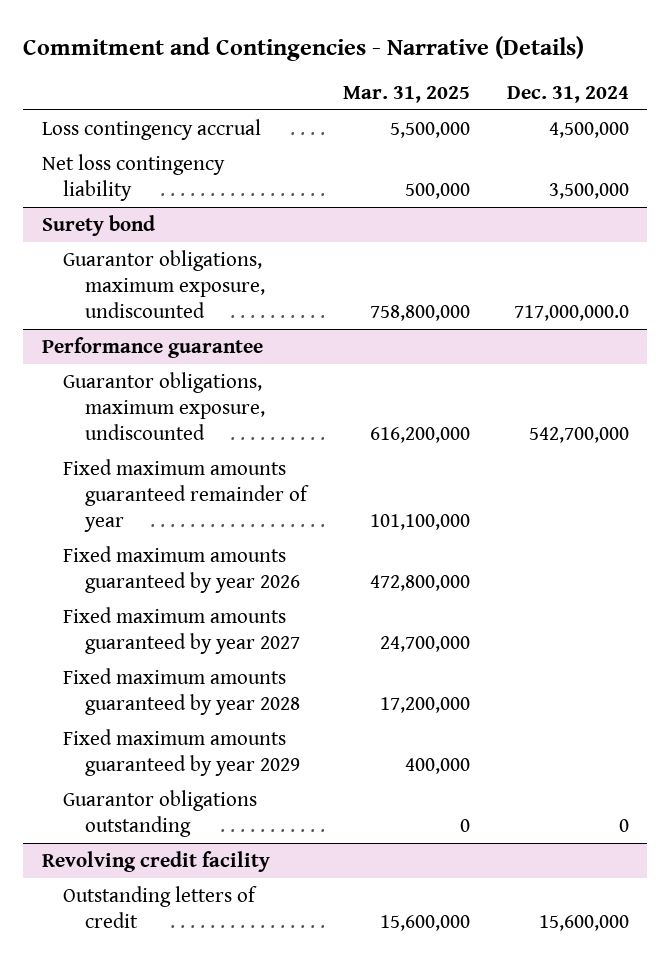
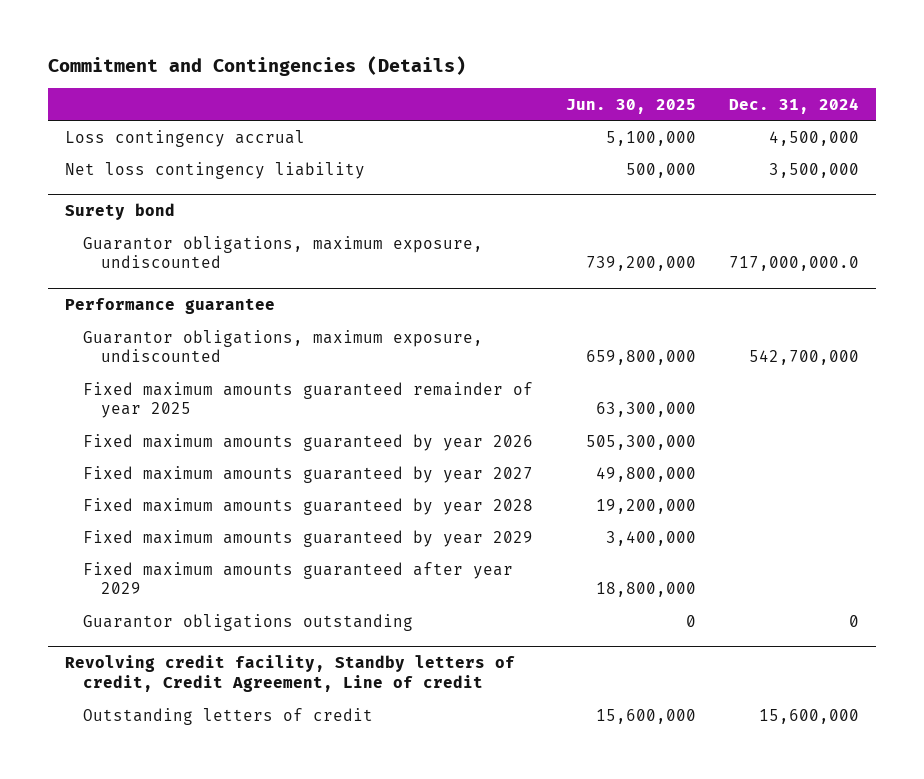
[23,35,585,61] Commitment and Contingencies - Narrative (Details) -> [47,56,466,77] Commitment and Contingencies (Details)
[343,85,471,103] Mar. 31, 2025 -> none
none -> [565,98,696,114] Jun. 30, 2025
[63,458,310,532] Fixed maximum amounts guaranteed remainder of year -> [82,381,533,419] Fixed maximum amounts guaranteed remainder of year 2025
none -> [82,561,513,595] Fixed maximum amounts guaranteed after year 2029
[41,850,270,872] Revolving credit facility -> [64,655,515,693] Revolving credit facility, Standby letters of credit, Credit Agreement, Line of credit

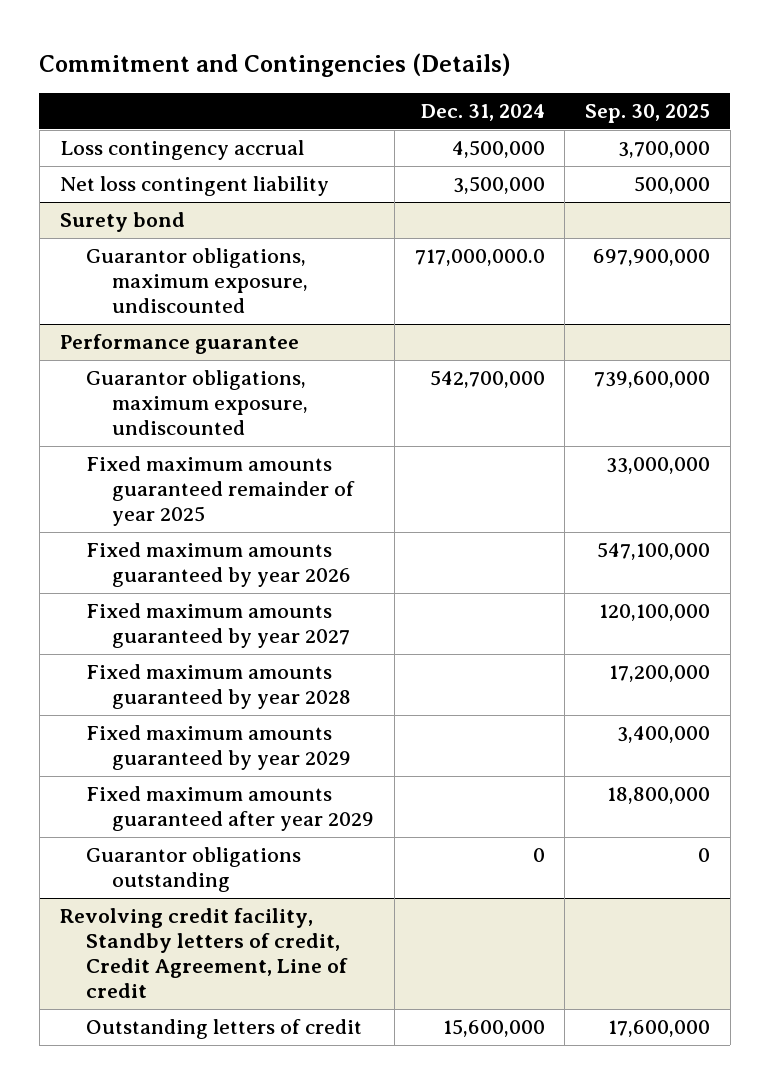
[565,98,696,114] Jun. 30, 2025 -> none
none -> [585,104,711,124] Sep. 30, 2025
[64,161,365,179] Net loss contingency liability -> [59,176,329,197] Net loss contingent liability

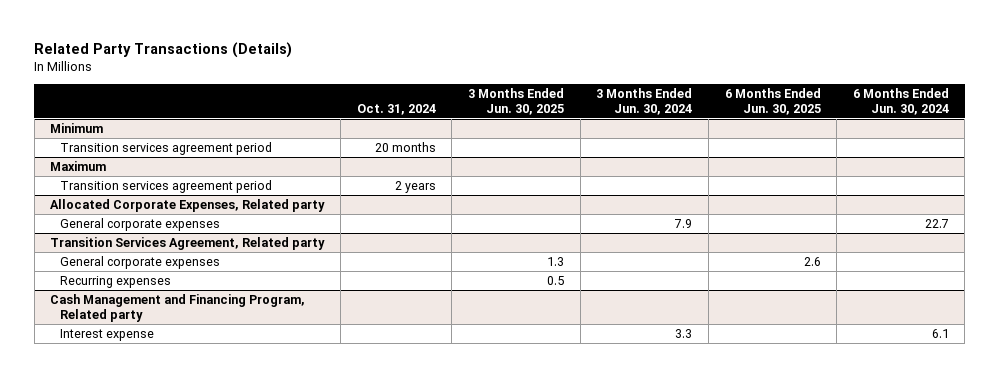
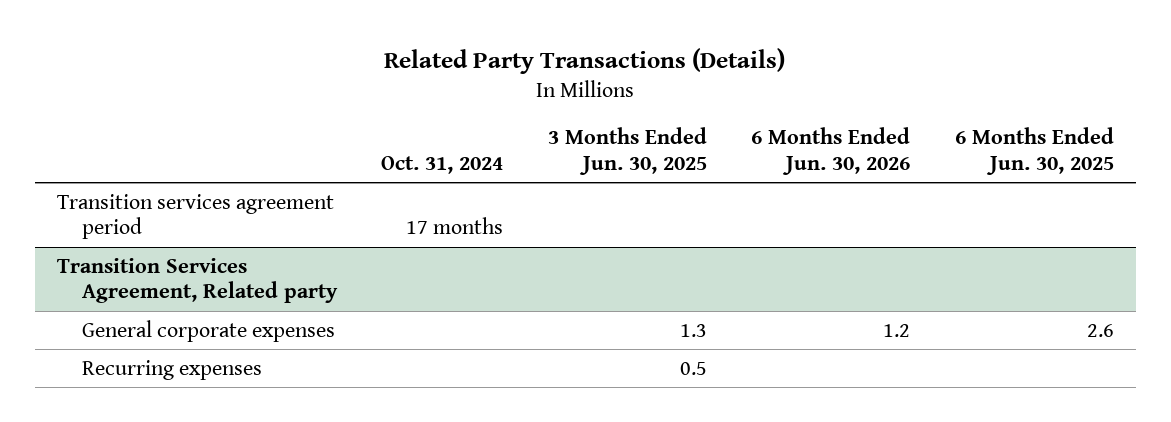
[596,87,693,115] 3 Months Ended Jun. 30, 2024 -> none
[852,87,949,115] 6 Months Ended Jun. 30, 2024 -> none
none -> [751,127,911,175] 6 Months Ended Jun. 30, 2026
[50,123,104,134] Minimum -> none
[59,142,272,156] Transition services agreement period -> none
[50,161,107,172] Maximum -> none
[59,180,272,194] Transition services agreement period -> none
[50,199,326,213] Allocated Corporate Expenses, Related party -> none
[59,218,220,232] General corporate expenses -> none
none -> [57,193,335,240] Transition services agreement period
[50,294,306,322] Cash Management and Financing Program, Related party -> none
[59,329,154,342] Interest expense -> none

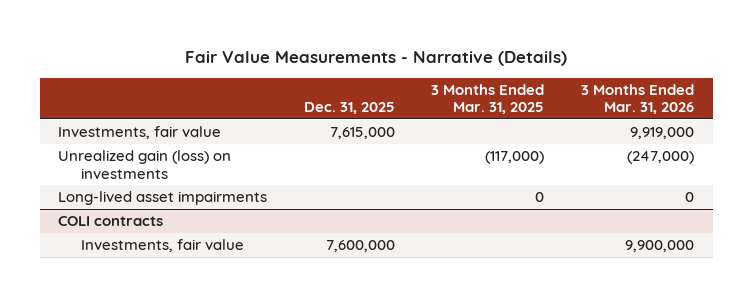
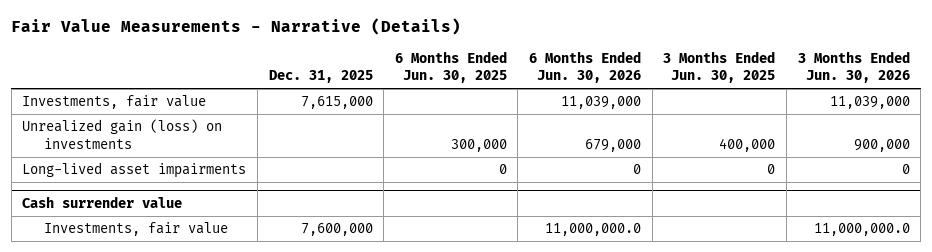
[431,83,545,115] 3 Months Ended Mar. 31, 2025 -> none
[581,83,695,115] 3 Months Ended Mar. 31, 2026 -> none
none -> [394,51,507,84] 6 Months Ended Jun. 30, 2025
none -> [529,51,642,84] 6 Months Ended Jun. 30, 2026
none -> [663,51,776,84] 3 Months Ended Jun. 30, 2025
none -> [797,51,910,84] 3 Months Ended Jun. 30, 2026
[57,216,163,227] COLI contracts -> [22,196,183,209] Cash surrender value

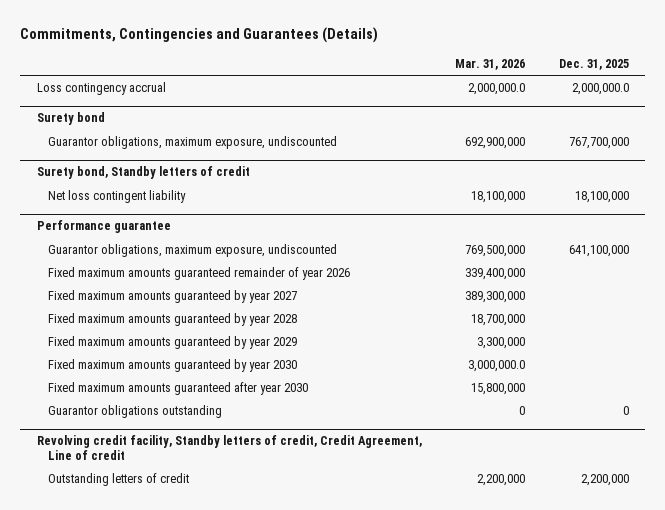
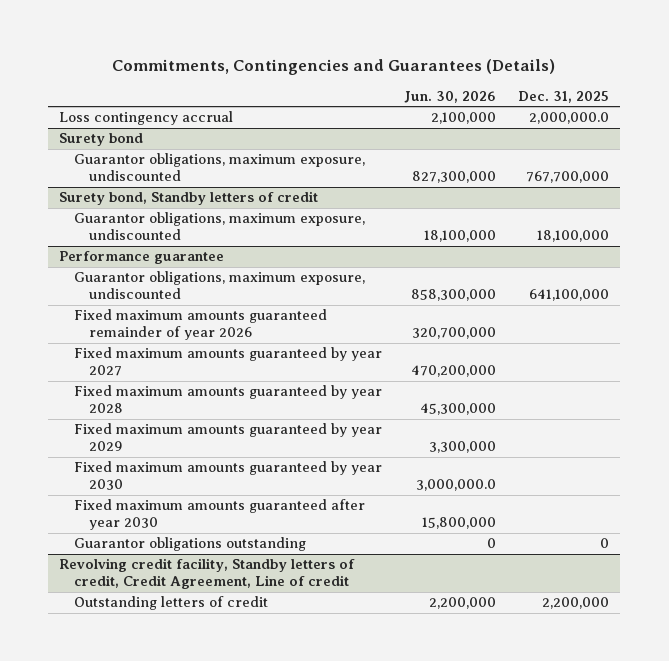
[455,59,526,71] Mar. 31, 2026 -> none
none -> [404,90,497,103] Jun. 30, 2026
[47,190,186,204] Net loss contingent liability -> [74,212,366,241] Guarantor obligations, maximum exposure, undiscounted

